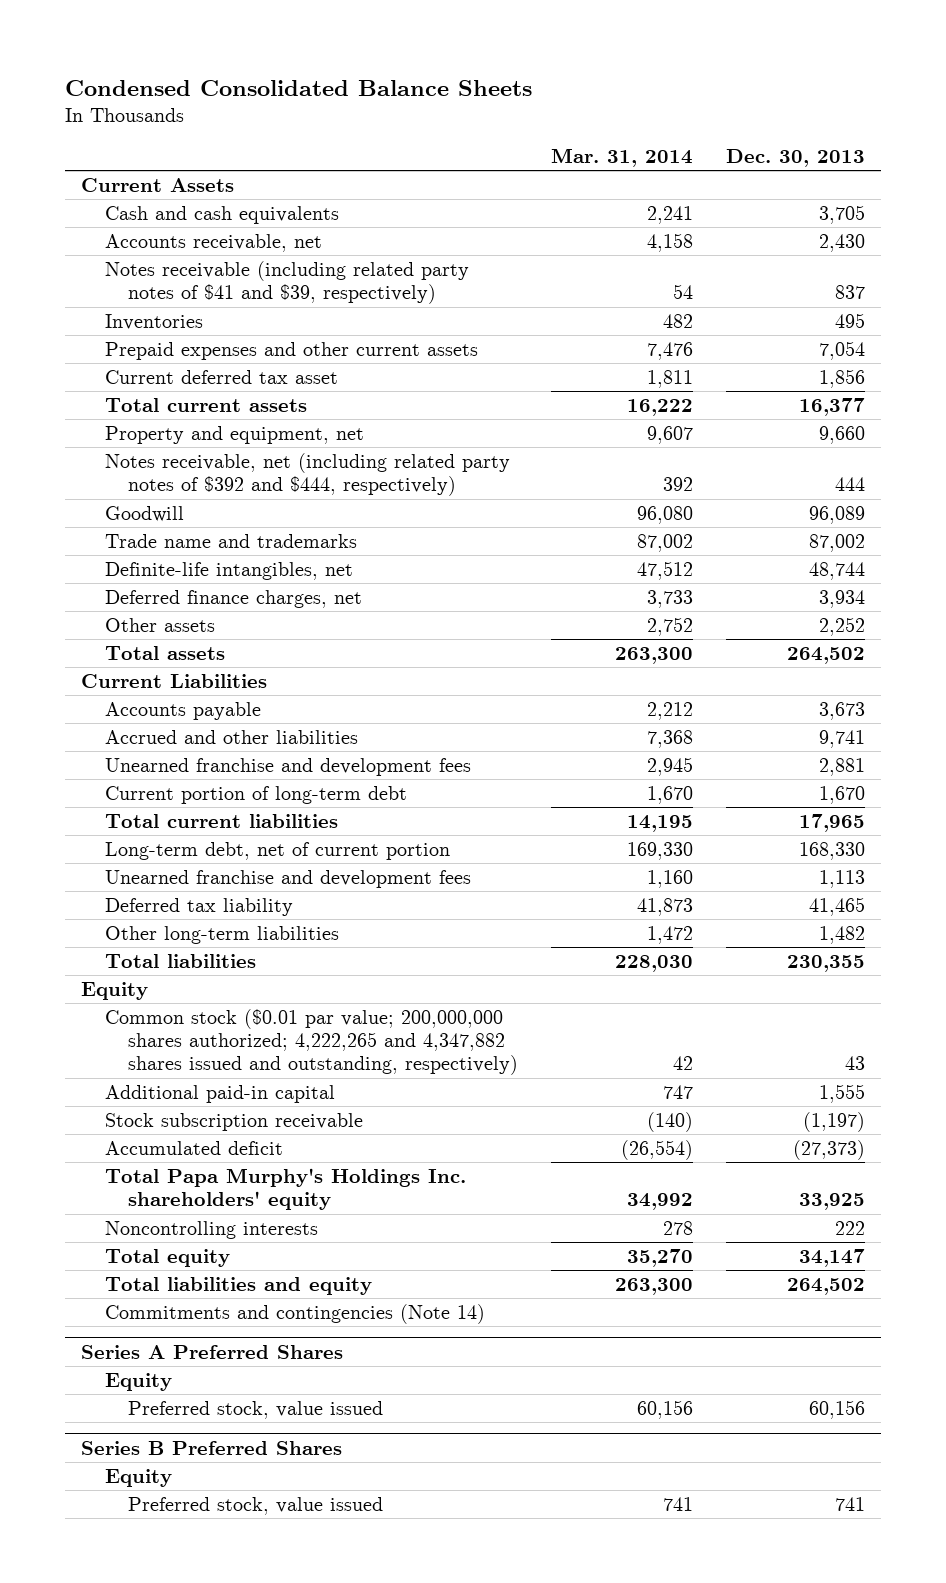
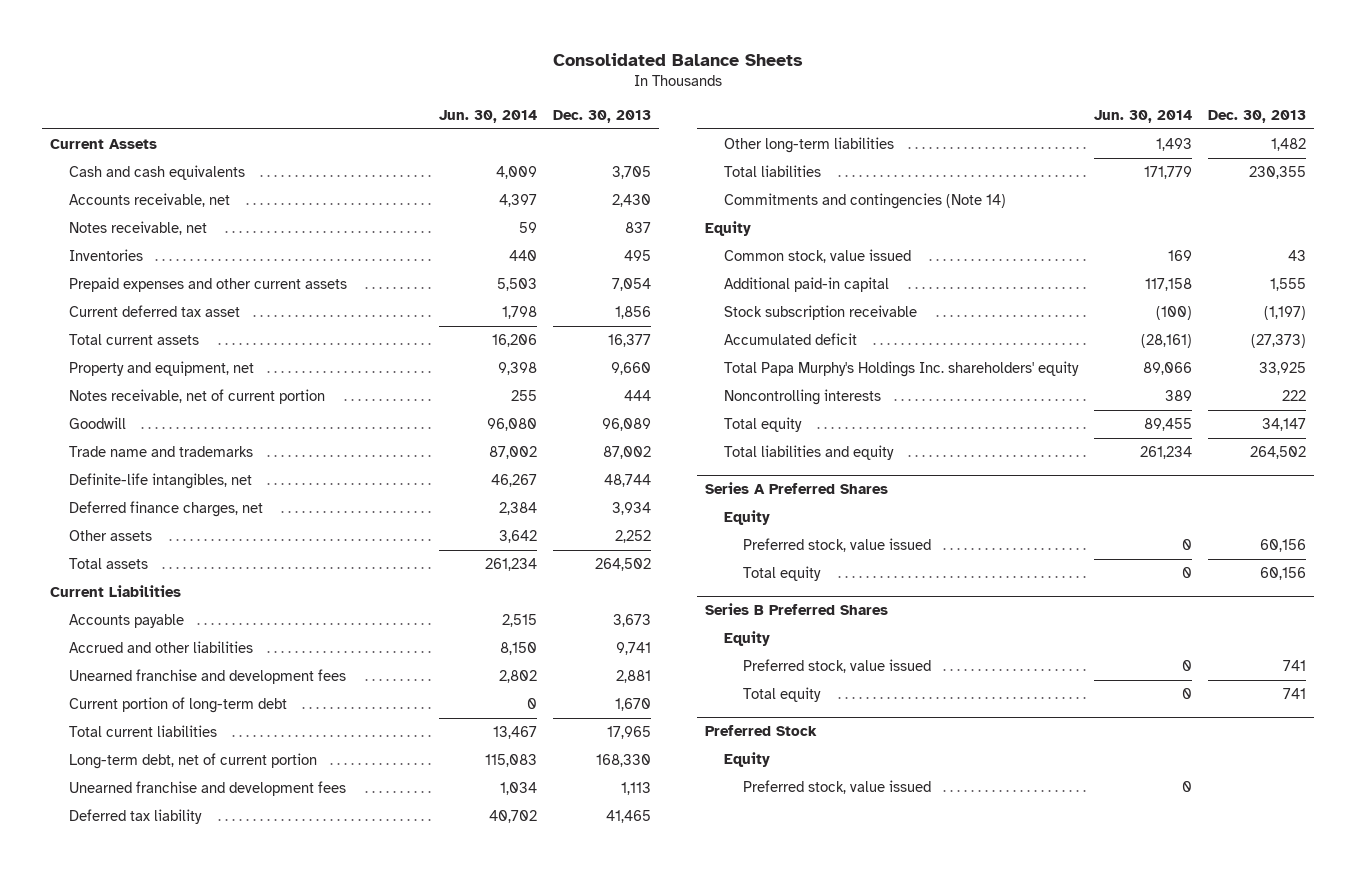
[64,79,532,96] Condensed Consolidated Balance Sheets -> [553,52,804,66] Consolidated Balance Sheets
[551,147,694,167] Mar. 31, 2014 -> none
none -> [439,110,538,124] Jun. 30, 2014
[104,260,469,305] Notes receivable (including related party notes of $41 and $39, respectively) -> [69,220,208,235] Notes receivable, net
[104,452,510,497] Notes receivable, net (including related party notes of $392 and $444, respectively) -> [69,388,326,404] Notes receivable, net of current portion
[104,1303,485,1324] Commitments and contingencies (Note 14) -> [723,192,1006,209] Commitments and contingencies (Note 14)
[104,1008,519,1076] Common stock ($0.01 par value; 200,000,000 shares authorized; 4,222,265 and 4,347,882 shares issued and outstanding, respectively) -> [723,248,911,263] Common stock, value issued
none -> [742,565,821,581] Total equity
none -> [742,686,821,702] Total equity
none -> [704,725,817,737] Preferred Stock
none -> [723,751,770,767] Equity
none -> [742,779,931,794] Preferred stock, value issued

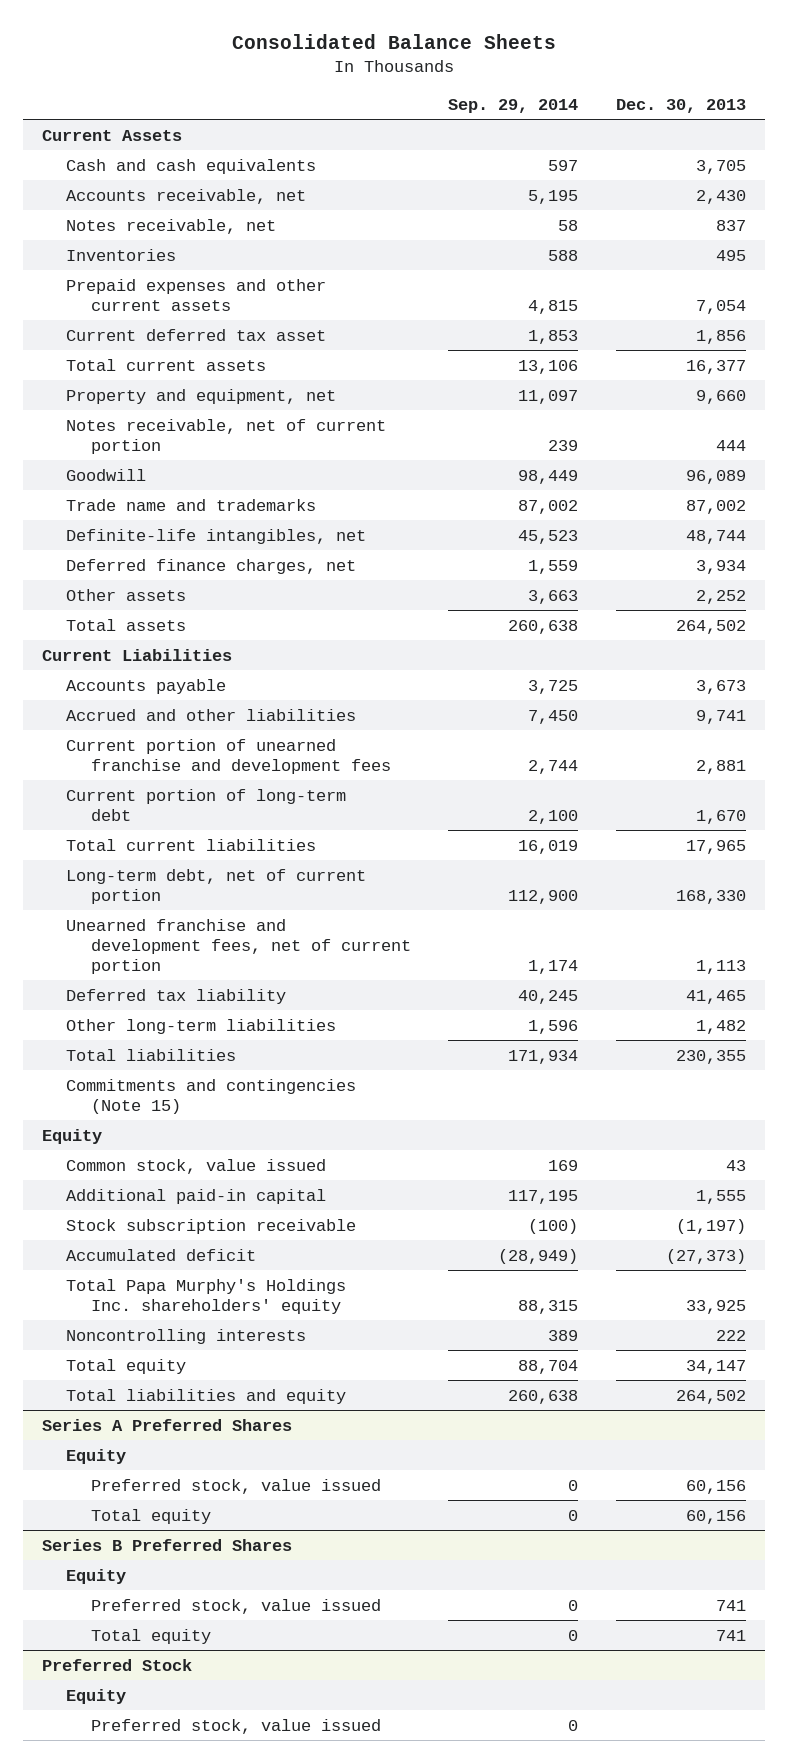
[439,110,538,124] Jun. 30, 2014 -> none
none -> [448,98,579,113] Sep. 29, 2014
[69,668,347,684] Unearned franchise and development fees -> [66,738,391,774] Current portion of unearned franchise and development fees
[69,780,347,796] Unearned franchise and development fees -> [66,918,411,974] Unearned franchise and development fees, net of current portion
[723,192,1006,209] Commitments and contingencies (Note 14) -> [66,1078,357,1114] Commitments and contingencies (Note 15)

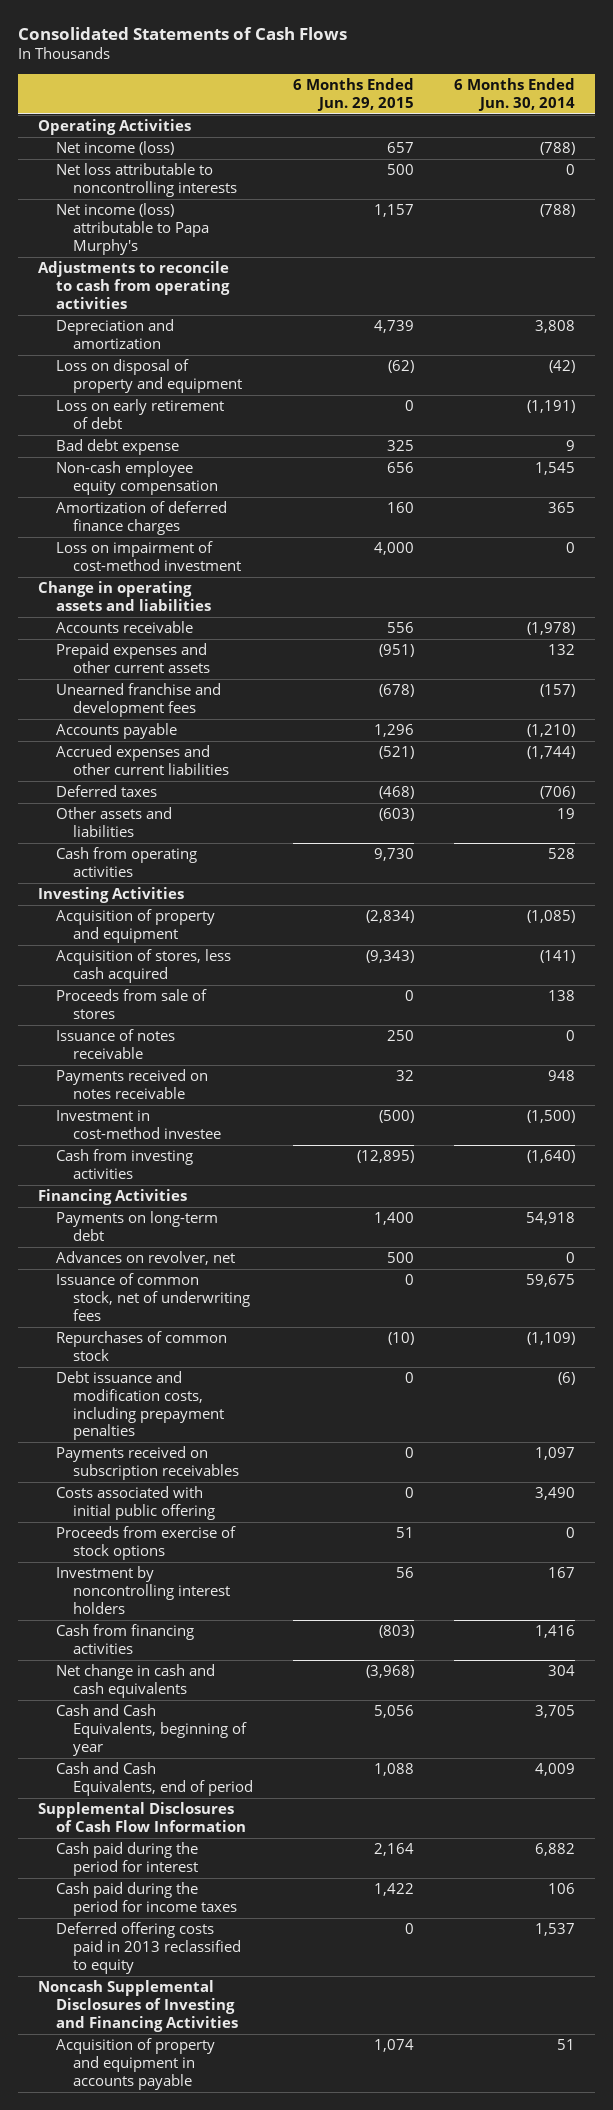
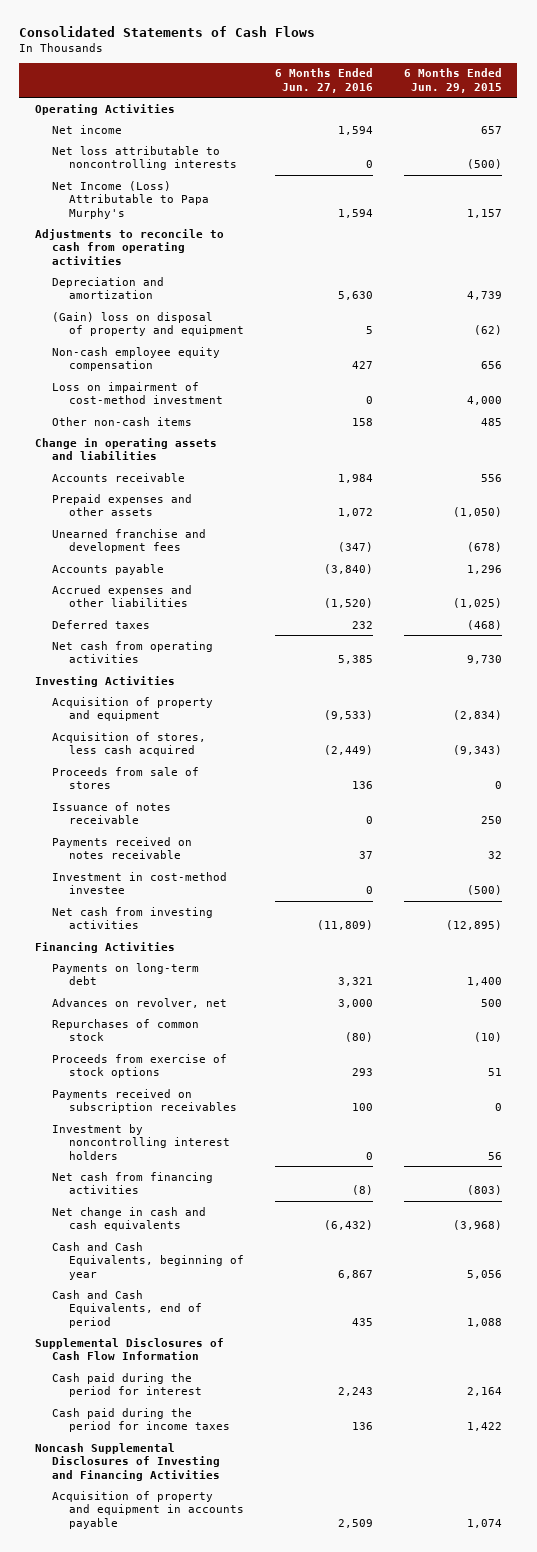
[453,77,575,111] 6 Months Ended Jun. 30, 2014 -> none
none -> [274,68,373,93] 6 Months Ended Jun. 27, 2016
[55,141,174,156] Net income (loss) -> [51,124,122,134] Net income
[387,164,415,176] 500 -> [466,159,502,170] (500)
[55,203,210,255] Net income (loss) attributable to Papa Murphy's -> [51,180,210,219] Net Income (Loss) Attributable to Papa Murphy's
[55,399,224,429] Loss on early retirement of debt -> none
[55,439,179,456] Bad debt expense -> none
[55,359,243,393] Loss on disposal of property and equipment -> [51,311,245,337] (Gain) loss on disposal of property and equipment
[55,501,227,535] Amortization of deferred finance charges -> none
none -> [51,416,192,426] Other non-cash items
[55,643,211,673] Prepaid expenses and other current assets -> [51,493,192,517] Prepaid expenses and other assets
[379,644,415,658] (951) -> [452,507,502,518] (1,050)
[55,745,230,775] Accrued expenses and other current liabilities -> [51,584,192,608] Accrued expenses and other liabilities
[379,746,415,760] (521) -> [452,598,502,609] (1,025)
[55,807,172,837] Other assets and liabilities -> none
[55,847,197,877] Cash from operating activities -> [51,640,213,664] Net cash from operating activities
[55,1149,193,1179] Cash from investing activities -> [51,906,213,930] Net cash from investing activities
[55,1273,251,1321] Issuance of common stock, net of underwriting fees -> none
[55,1371,225,1441] Debt issuance and modification costs, including prepayment penalties -> none
[55,1486,216,1520] Costs associated with initial public offering -> none
[55,1446,240,1480] Payments received on subscription receivables -> [51,1088,238,1114] Payments received on subscription receivables
[55,1624,194,1654] Cash from financing activities -> [51,1171,213,1195] Net cash from financing activities
[55,1922,242,1974] Deferred offering costs paid in 2013 reclassified to equity -> none

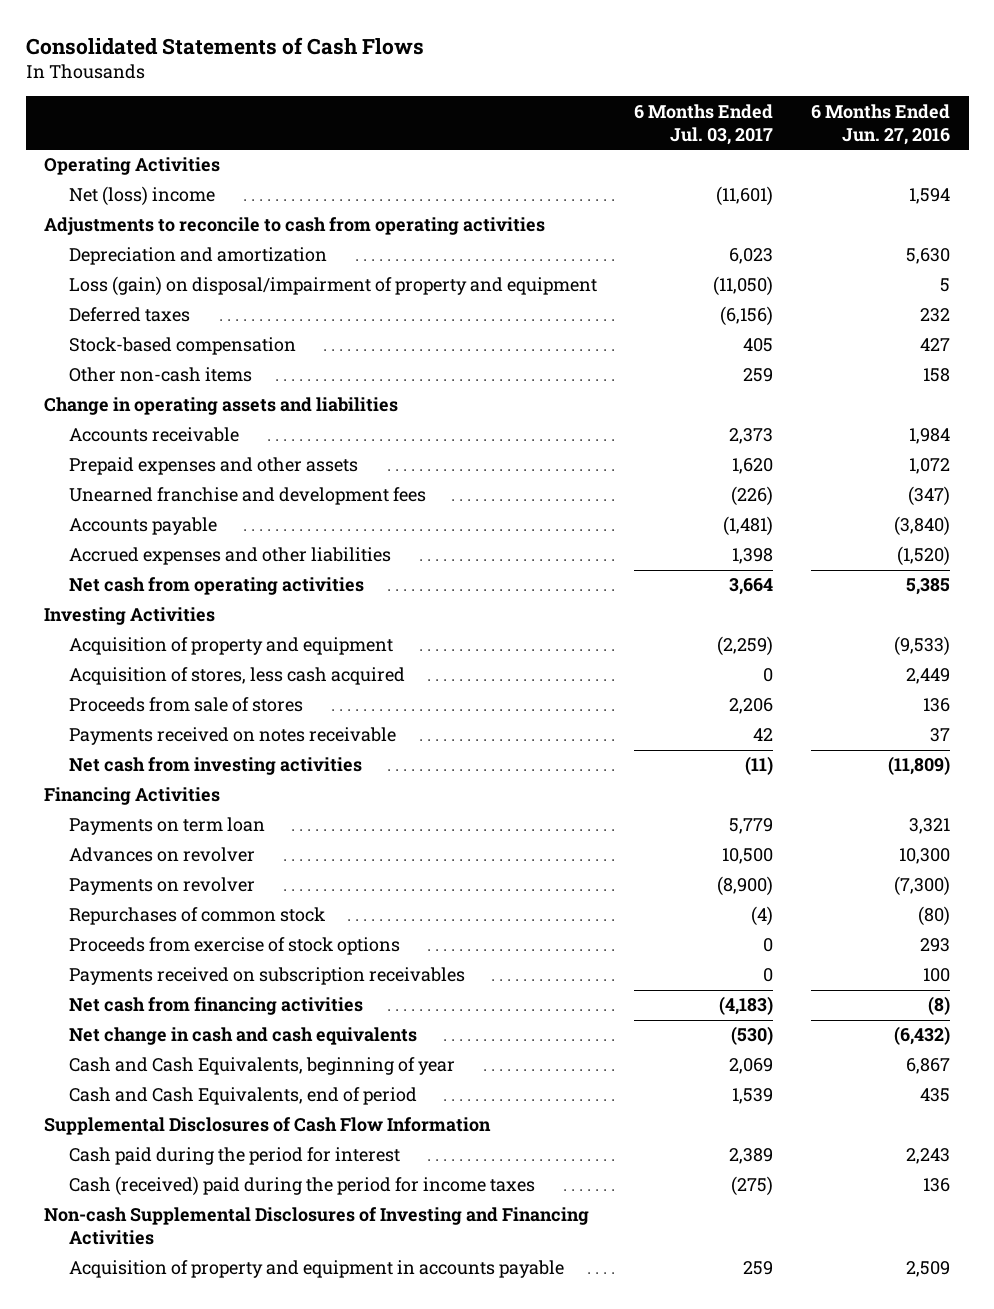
[403,68,502,93] 6 Months Ended Jun. 29, 2015 -> none
none -> [634,103,774,145] 6 Months Ended Jul. 03, 2017
[51,124,122,134] Net income -> none
[51,145,238,171] Net loss attributable to noncontrolling interests -> none
[51,180,210,219] Net Income (Loss) Attributable to Papa Murphy's -> [68,186,215,207] Net (loss) income
[51,381,224,405] Loss on impairment of cost-method investment -> none
[51,311,245,337] (Gain) loss on disposal of property and equipment -> [68,276,597,297] Loss (gain) on disposal/impairment of property and equipment
[51,619,150,629] Deferred taxes -> [68,307,190,323] Deferred taxes
[51,346,220,372] Non-cash employee equity compensation -> [68,337,296,356] Stock-based compensation
[323,745,373,756] (2,449) -> [905,668,950,685] 2,449
[51,801,171,825] Issuance of notes receivable -> none
[51,871,227,895] Investment in cost-method investee -> none
[51,962,199,986] Payments on long-term debt -> [68,817,265,836] Payments on term loan
[51,997,227,1008] Advances on revolver, net -> [68,847,255,863] Advances on revolver
[337,998,373,1008] 3,000 -> [898,848,950,865] 10,300
none -> [68,877,255,896] Payments on revolver
[51,1123,231,1160] Investment by noncontrolling interest holders -> none
[51,1407,231,1433] Cash paid during the period for income taxes -> [68,1176,535,1197] Cash (received) paid during the period for income taxes
[34,1442,220,1481] Noncash Supplemental Disclosures of Investing and Financing Activities -> [44,1207,590,1246] Non-cash Supplemental Disclosures of Investing and Financing Activities

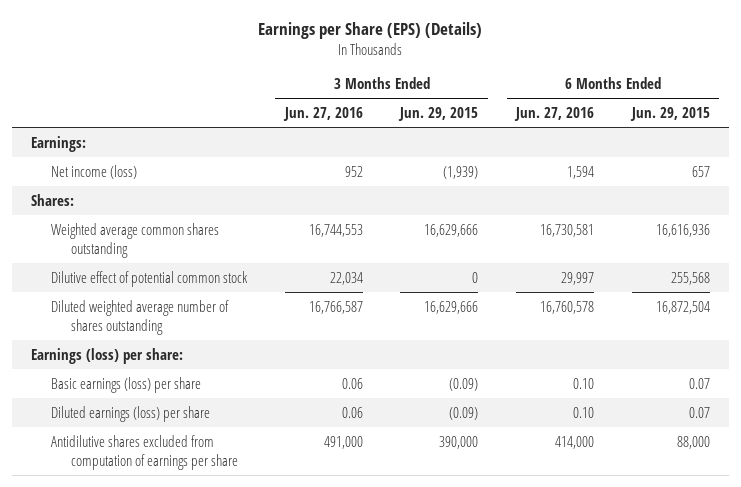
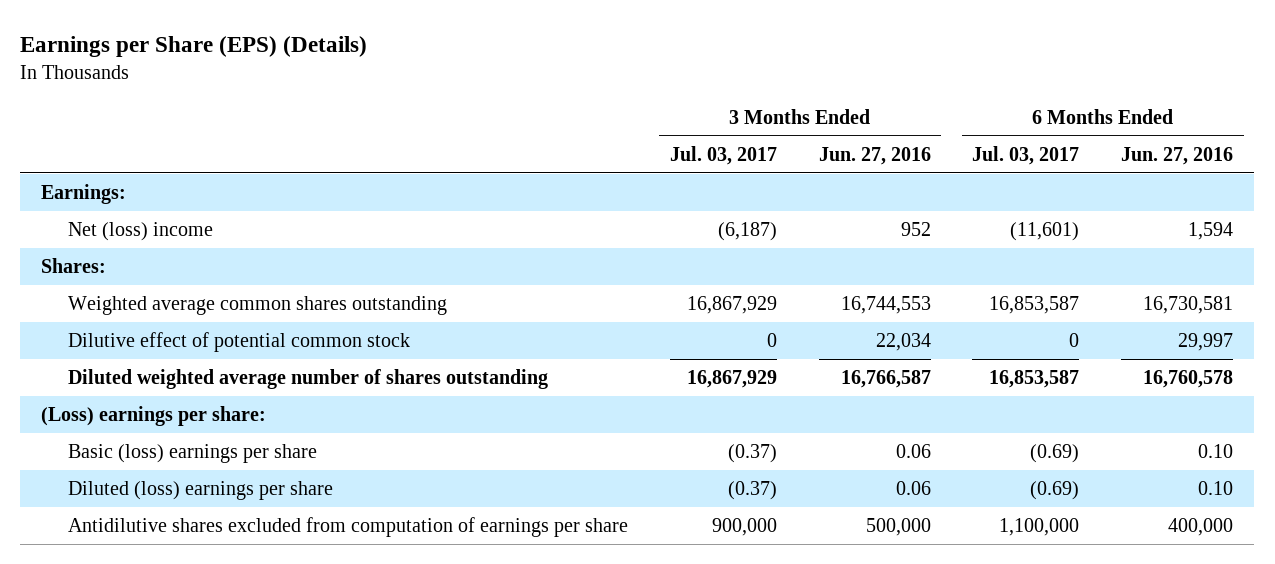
[398,107,479,122] Jun. 29, 2015 -> none
[629,107,710,122] Jun. 29, 2015 -> none
none -> [669,145,777,165] Jul. 03, 2017
none -> [972,145,1080,165] Jul. 03, 2017
[50,164,137,179] Net income (loss) -> [67,222,213,242] Net (loss) income
[30,347,183,364] Earnings (loss) per share: -> [41,406,267,427] (Loss) earnings per share:
[50,376,201,393] Basic earnings (loss) per share -> [67,444,317,464] Basic (loss) earnings per share
[50,405,210,422] Diluted earnings (loss) per share -> [67,481,333,501] Diluted (loss) earnings per share
[323,435,363,449] 491,000 -> [865,518,931,537] 500,000
[555,435,595,449] 414,000 -> [1168,518,1234,537] 400,000

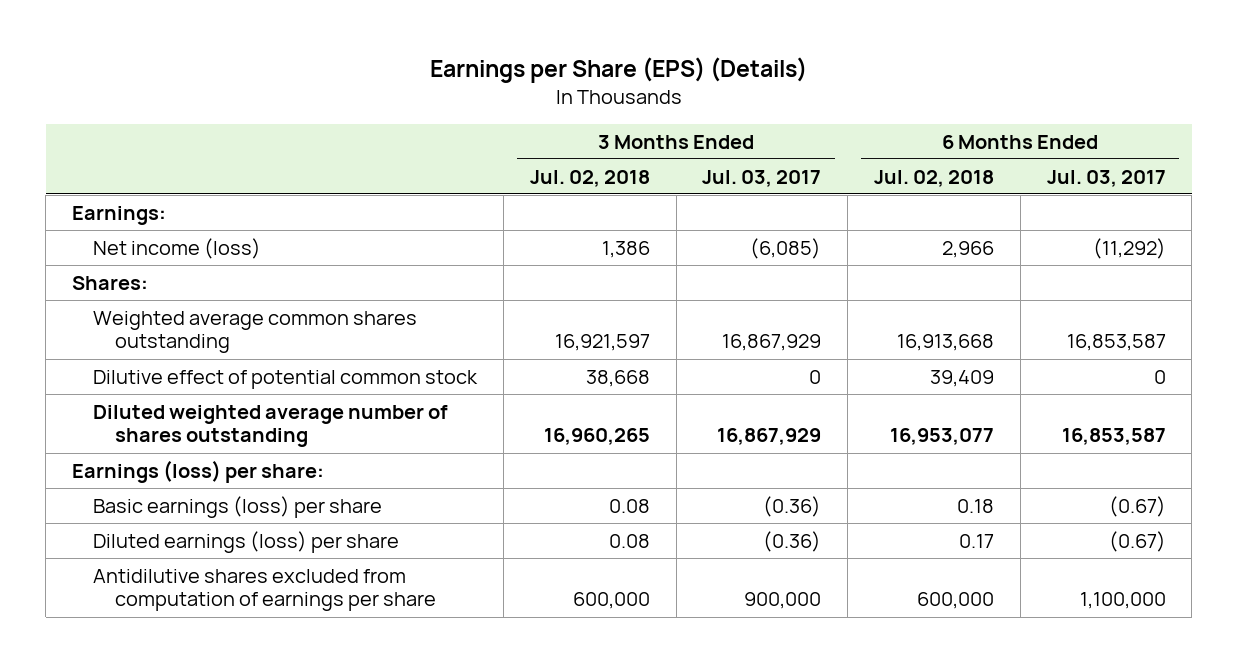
[818,146,931,165] Jun. 27, 2016 -> none
[1121,146,1234,165] Jun. 27, 2016 -> none
none -> [529,169,650,187] Jul. 02, 2018
none -> [874,169,995,187] Jul. 02, 2018
[67,222,213,242] Net (loss) income -> [93,237,262,259] Net income (loss)
[717,222,777,242] (6,187) -> [750,237,822,259] (6,085)
[1010,222,1080,242] (11,601) -> [1092,237,1166,259] (11,292)
[41,406,267,427] (Loss) earnings per share: -> [72,459,325,483] Earnings (loss) per share:
[67,444,317,464] Basic (loss) earnings per share -> [93,495,383,518] Basic earnings (loss) per share
[727,444,777,464] (0.37) -> [763,495,822,517] (0.36)
[1030,444,1080,464] (0.69) -> [1108,495,1166,517] (0.67)
[67,481,333,501] Diluted (loss) earnings per share -> [93,530,400,553] Diluted earnings (loss) per share
[727,481,777,501] (0.37) -> [763,530,822,552] (0.36)
[1030,481,1080,501] (0.69) -> [1108,530,1166,552] (0.67)

